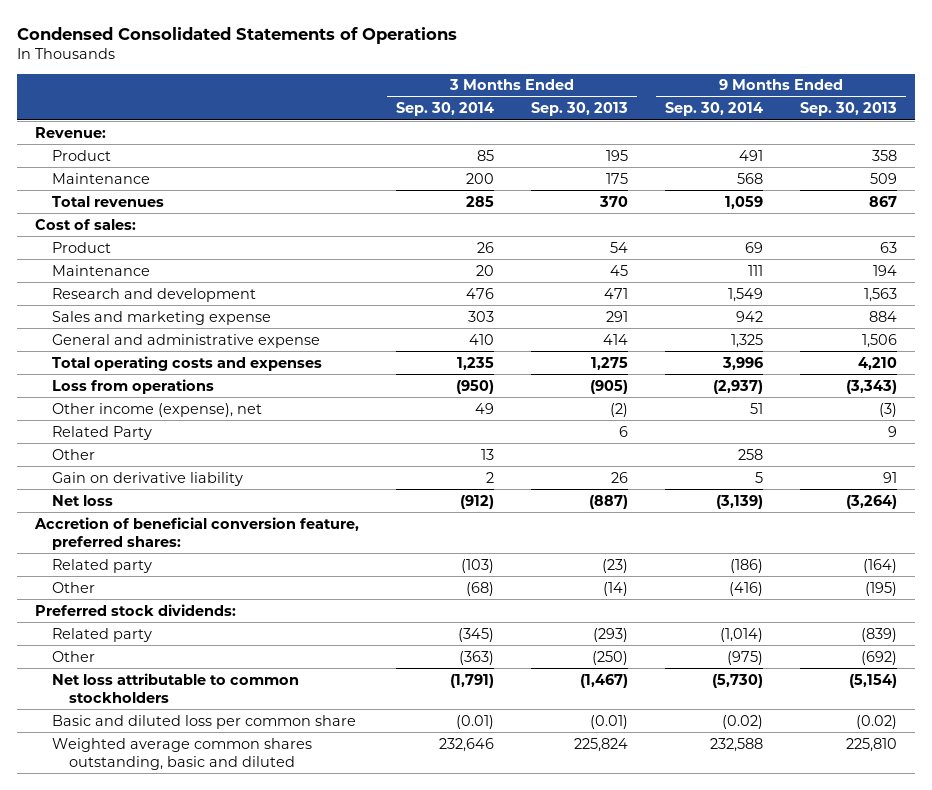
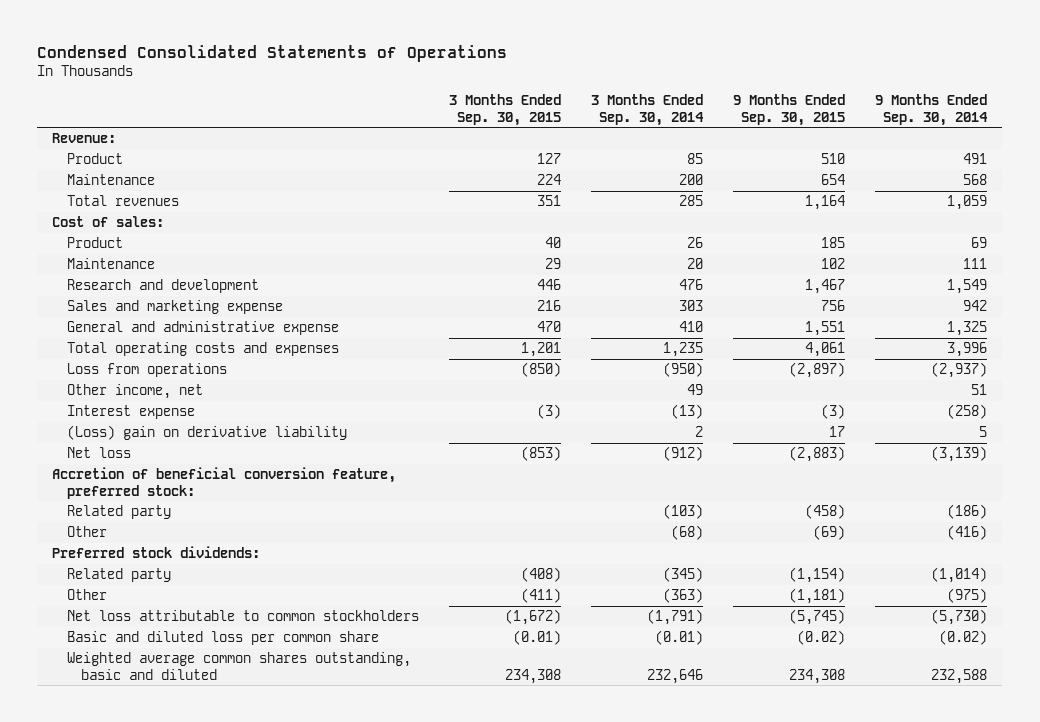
[531,102,629,117] Sep. 30, 2013 -> none
[799,102,897,117] Sep. 30, 2013 -> none
none -> [449,93,562,126] 3 Months Ended Sep. 30, 2015
none -> [733,93,846,126] 9 Months Ended Sep. 30, 2015
[52,425,153,440] Related Party -> none
[52,448,96,460] Other -> none
[52,402,263,417] Other income (expense), net -> [66,384,203,400] Other income, net
none -> [66,405,195,420] Interest expense
[52,471,244,486] Gain on derivative liability -> [66,425,347,441] (Loss) gain on derivative liability
[34,516,360,550] Accretion of beneficial conversion feature, preferred shares: -> [52,467,397,499] Accretion of beneficial conversion feature, preferred stock:

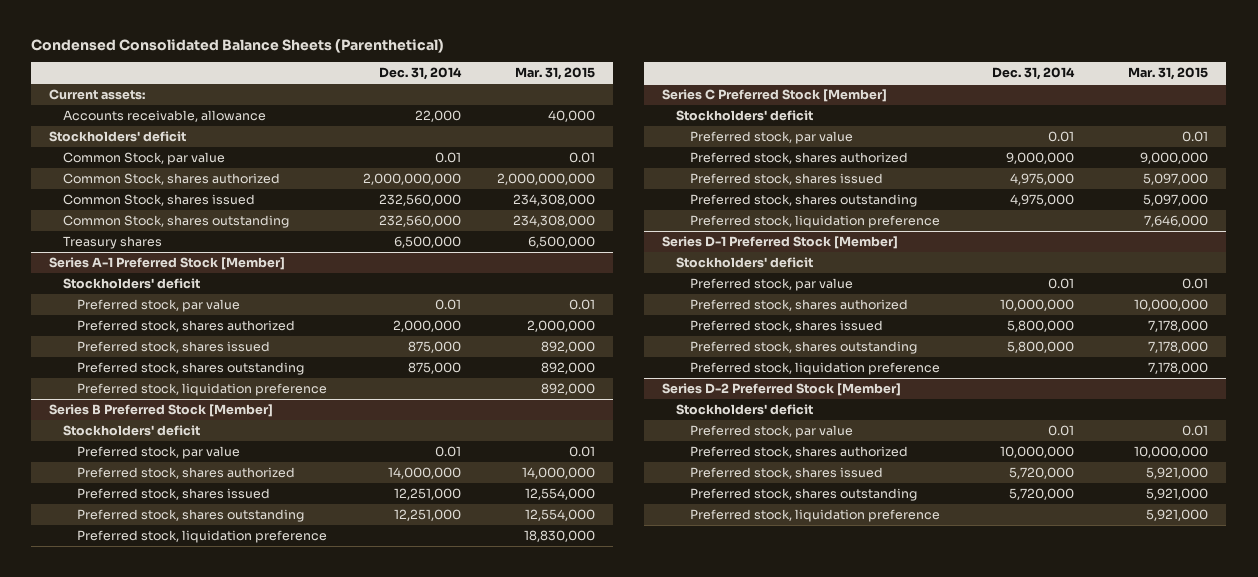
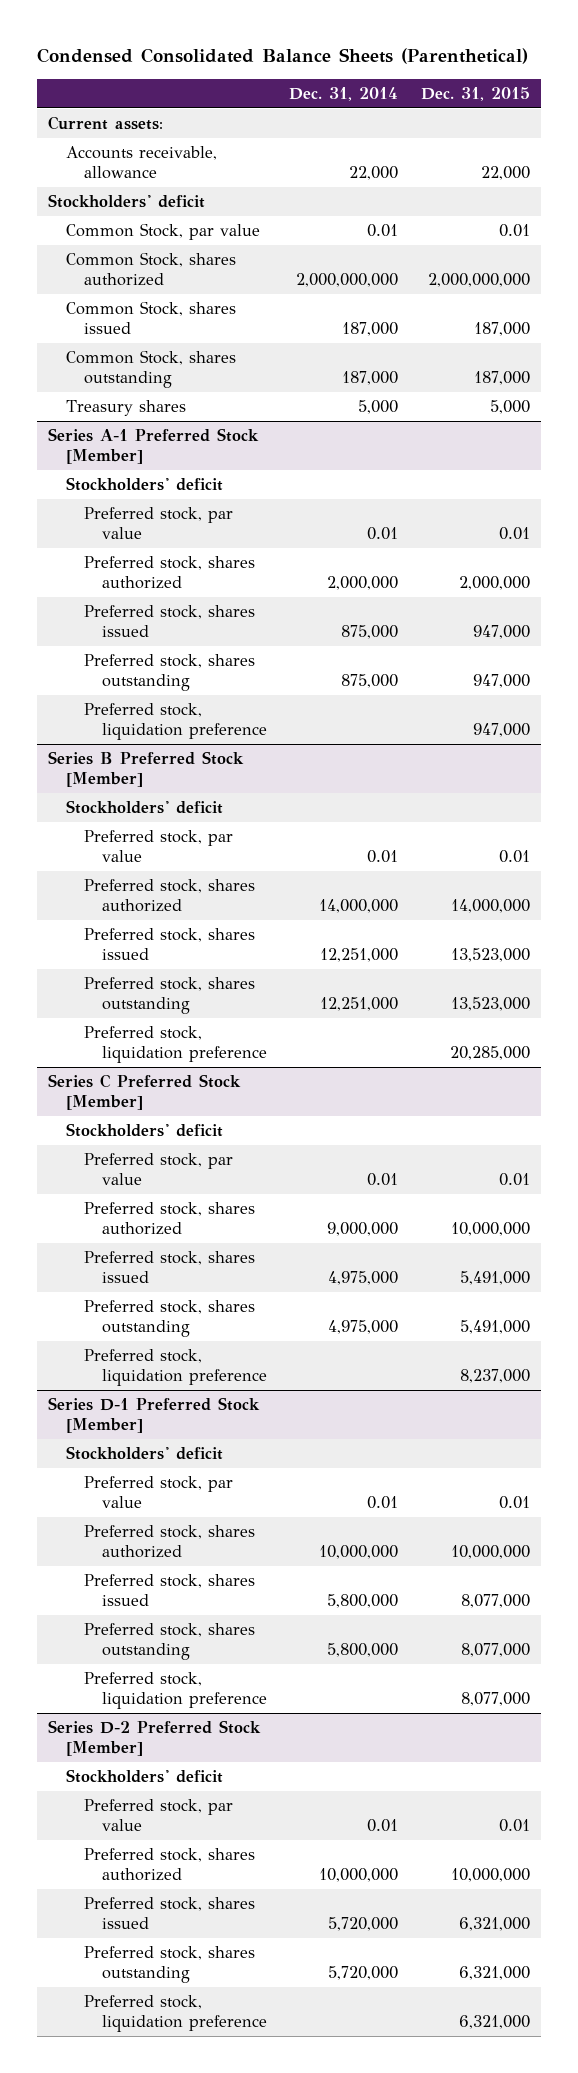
[515,67,596,81] Mar. 31, 2015 -> none
none -> [420,86,530,101] Dec. 31, 2015
[378,193,461,206] 232,560,000 -> [342,322,399,337] 187,000
[378,214,461,227] 232,560,000 -> [342,371,399,386] 187,000
[393,235,461,248] 6,500,000 -> [358,400,399,415] 5,000

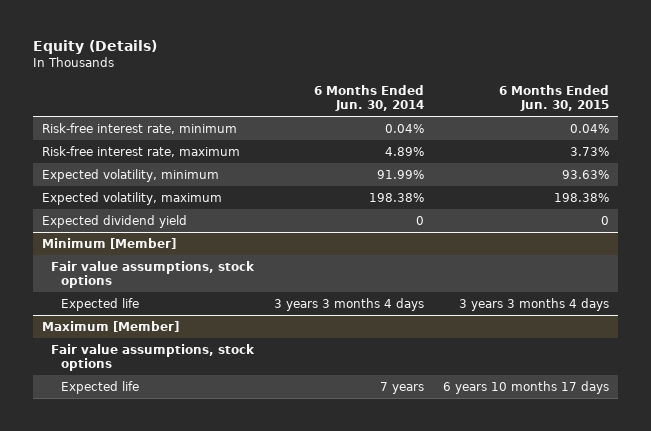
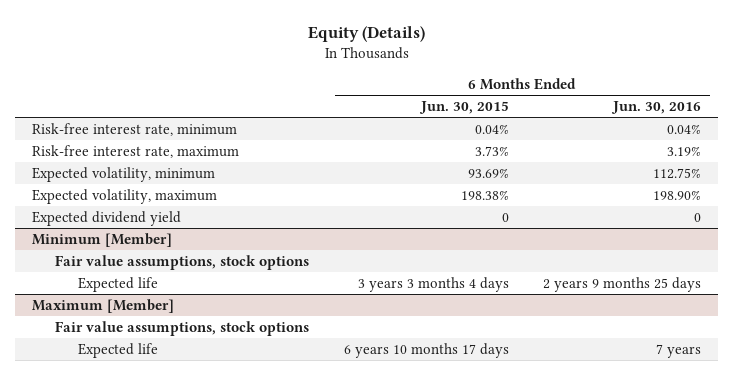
[313,84,424,112] 6 Months Ended Jun. 30, 2014 -> none
none -> [611,101,702,115] Jun. 30, 2016
[561,169,609,179] 93.63% -> [467,167,509,178] 93.69%

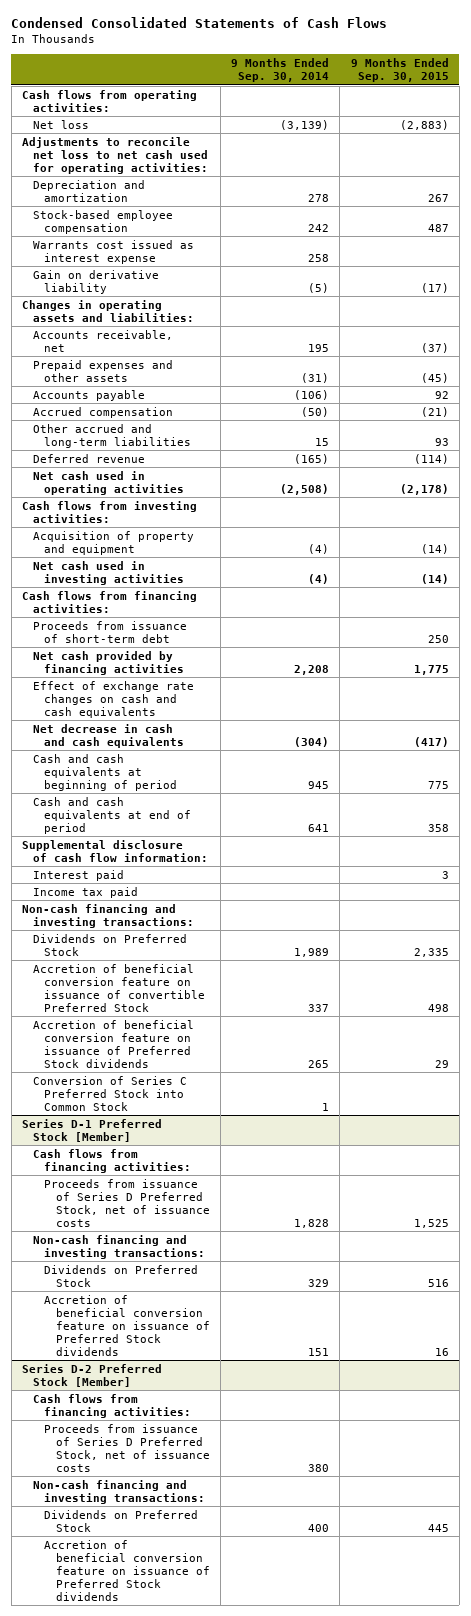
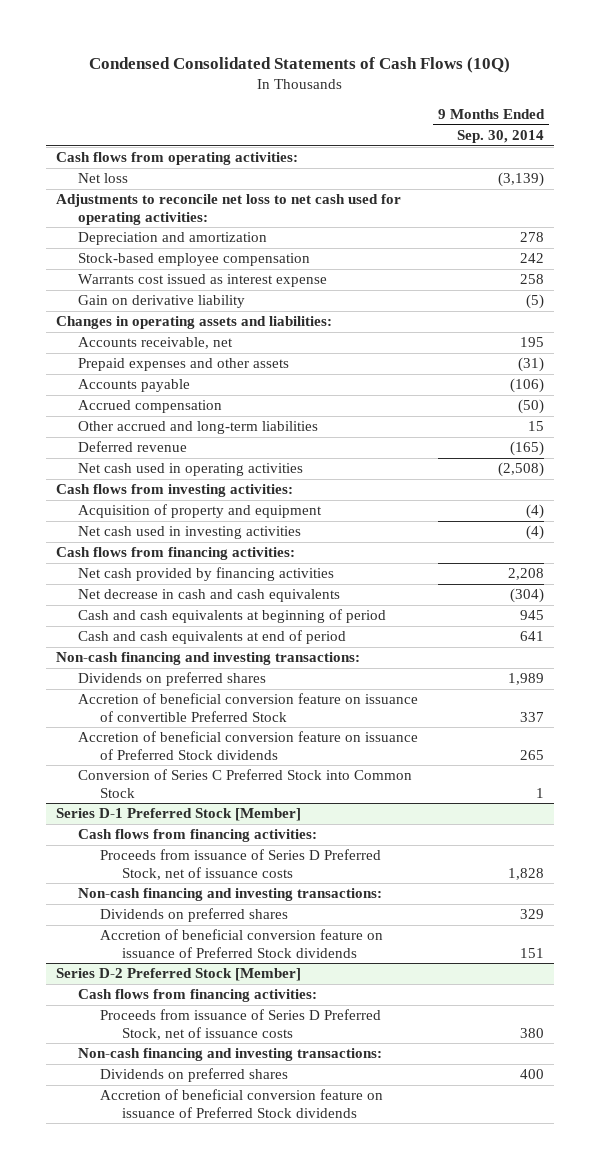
[11,17,388,29] Condensed Consolidated Statements of Cash Flows -> [88,56,510,73] Condensed Consolidated Statements of Cash Flows (10Q)
[350,58,449,83] 9 Months Ended Sep. 30, 2015 -> none
[33,620,188,643] Proceeds from issuance of short-term debt -> none
[33,680,195,718] Effect of exchange rate changes on cash and cash equivalents -> none
[21,839,209,862] Supplemental disclosure of cash flow information: -> none
[33,869,125,881] Interest paid -> none
[33,886,139,898] Income tax paid -> none
[33,933,188,956] Dividends on Preferred Stock -> [77,672,266,687] Dividends on preferred shares
[44,1264,199,1287] Dividends on Preferred Stock -> [99,908,288,923] Dividends on preferred shares
[44,1509,199,1532] Dividends on Preferred Stock -> [99,1068,288,1083] Dividends on preferred shares

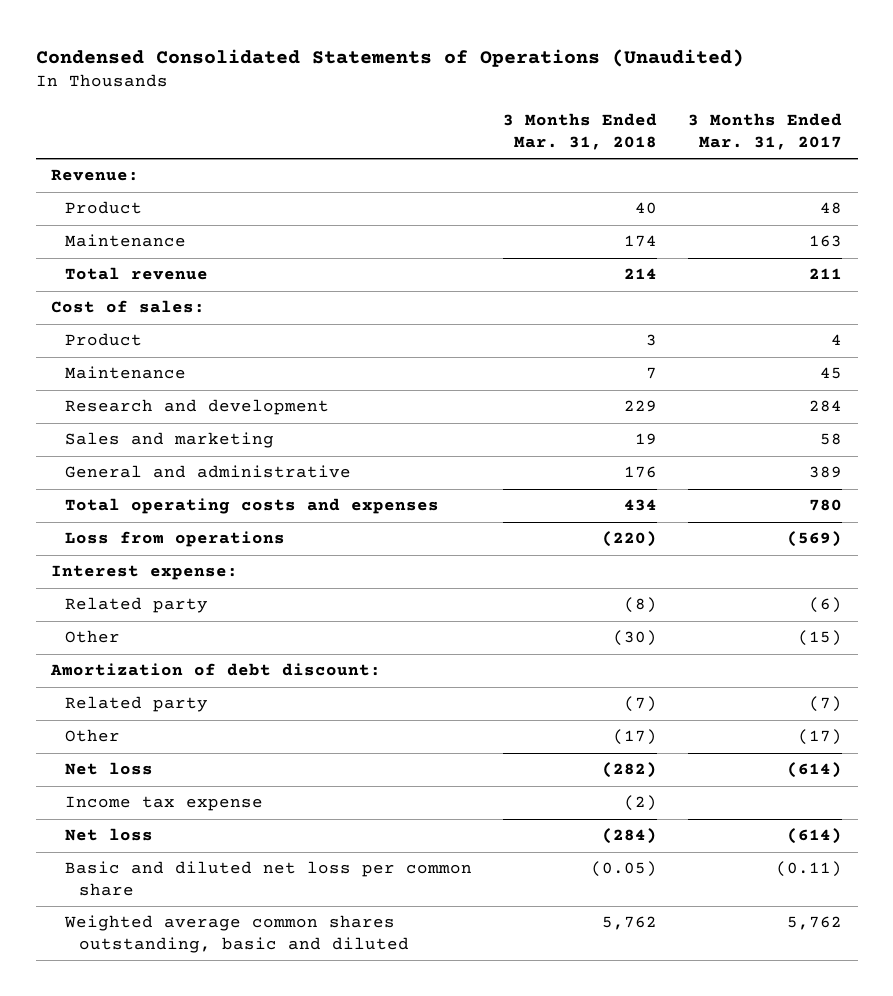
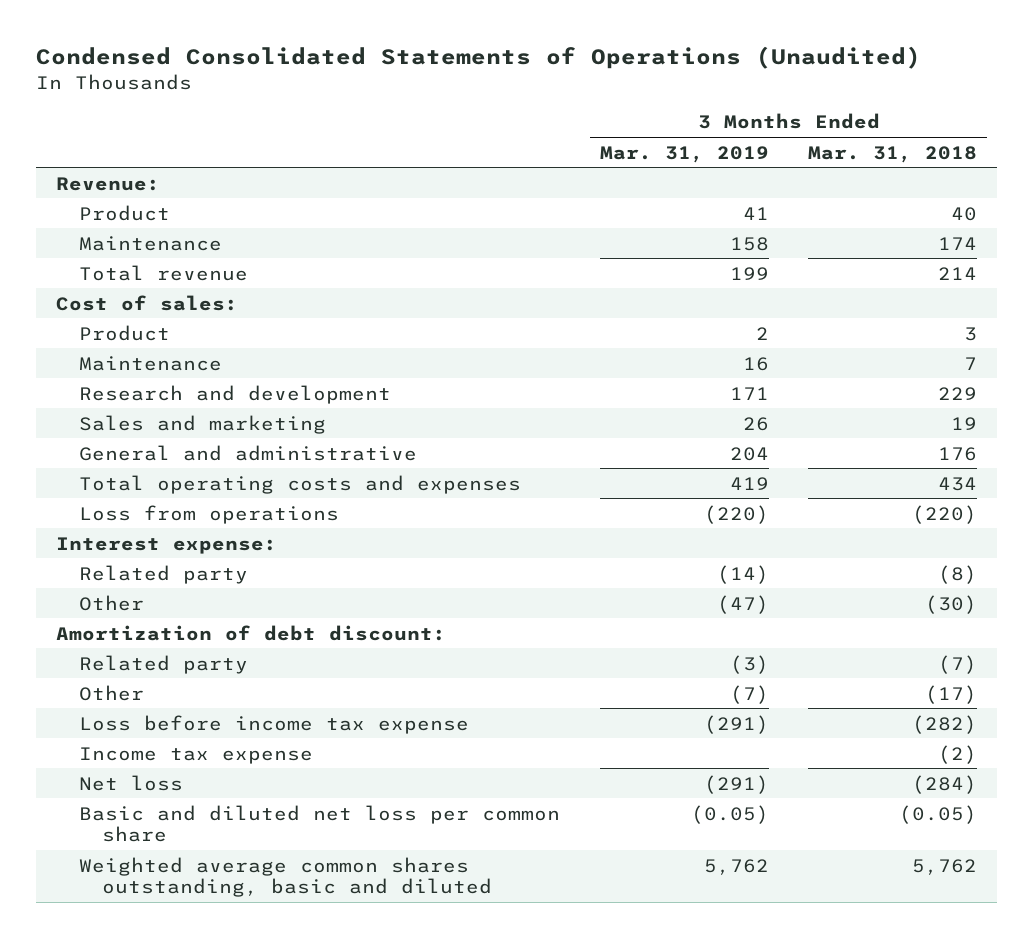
[688,113,843,150] 3 Months Ended Mar. 31, 2017 -> none
none -> [599,145,769,163] Mar. 31, 2019
[65,762,154,776] Net loss -> [78,714,469,734] Loss before income tax expense

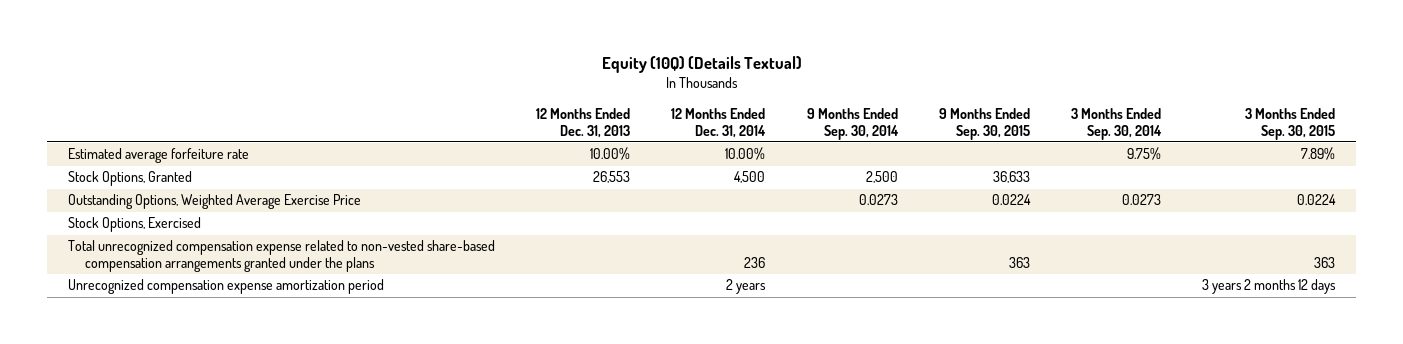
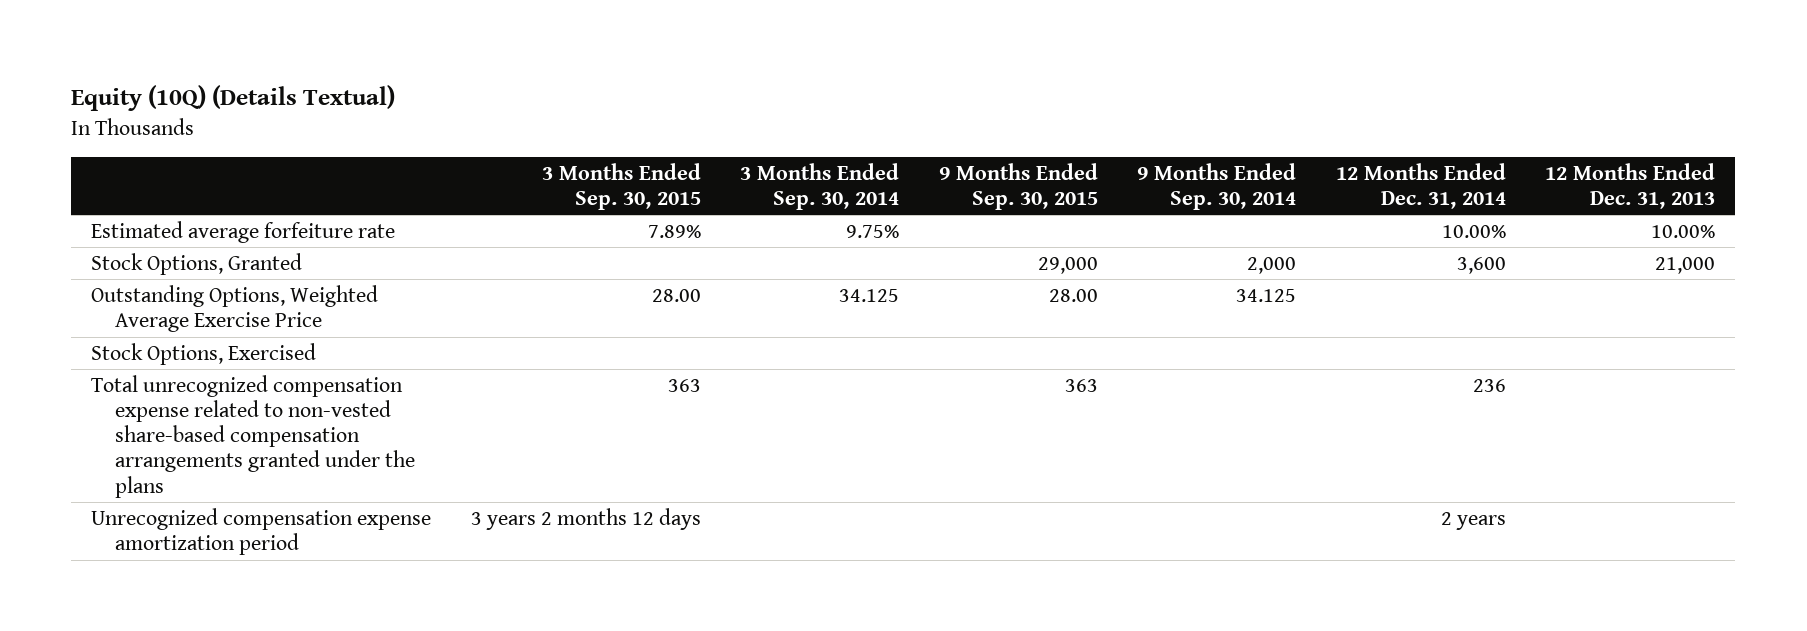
[593,171,631,184] 26,553 -> [1655,256,1716,274] 21,000
[734,171,766,184] 4,500 -> [1456,256,1506,274] 3,600
[865,171,898,184] 2,500 -> [1247,256,1297,274] 2,000
[992,171,1030,184] 36,633 -> [1037,256,1098,274] 29,000
[858,194,898,206] 0.0273 -> [1236,288,1297,302] 34.125
[991,194,1031,206] 0.0224 -> [1048,288,1098,302] 28.00
[1122,194,1162,206] 0.0273 -> [839,288,900,302] 34.125
[1297,194,1337,206] 0.0224 -> [651,288,701,302] 28.00

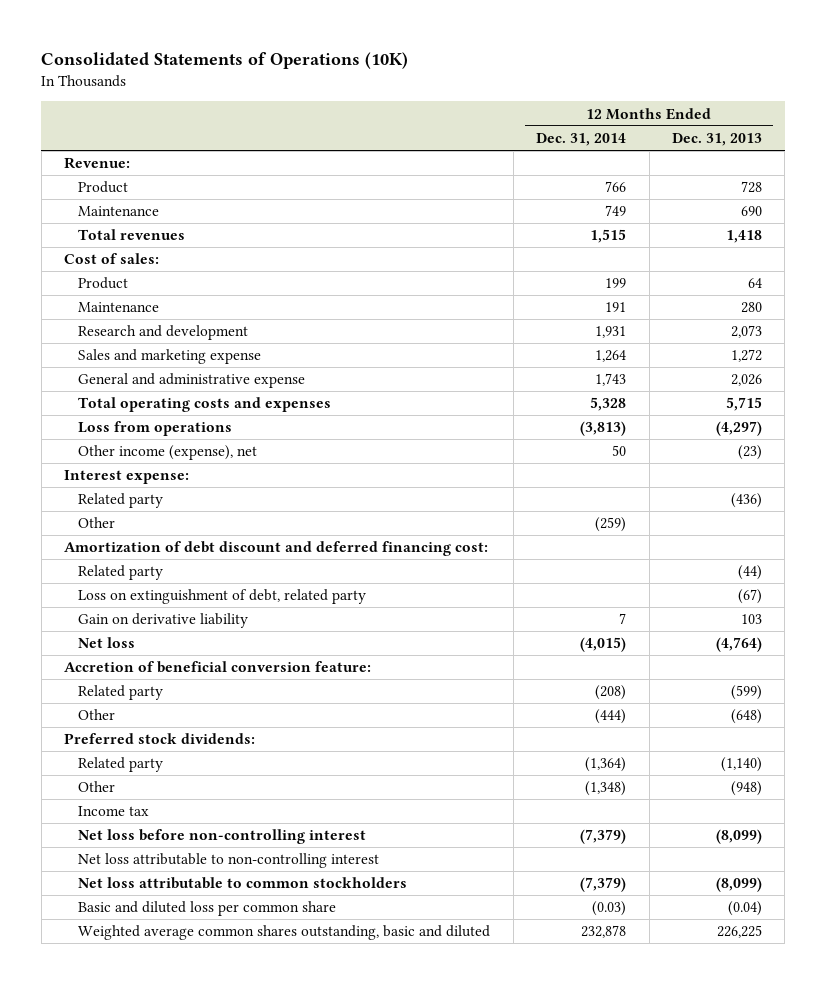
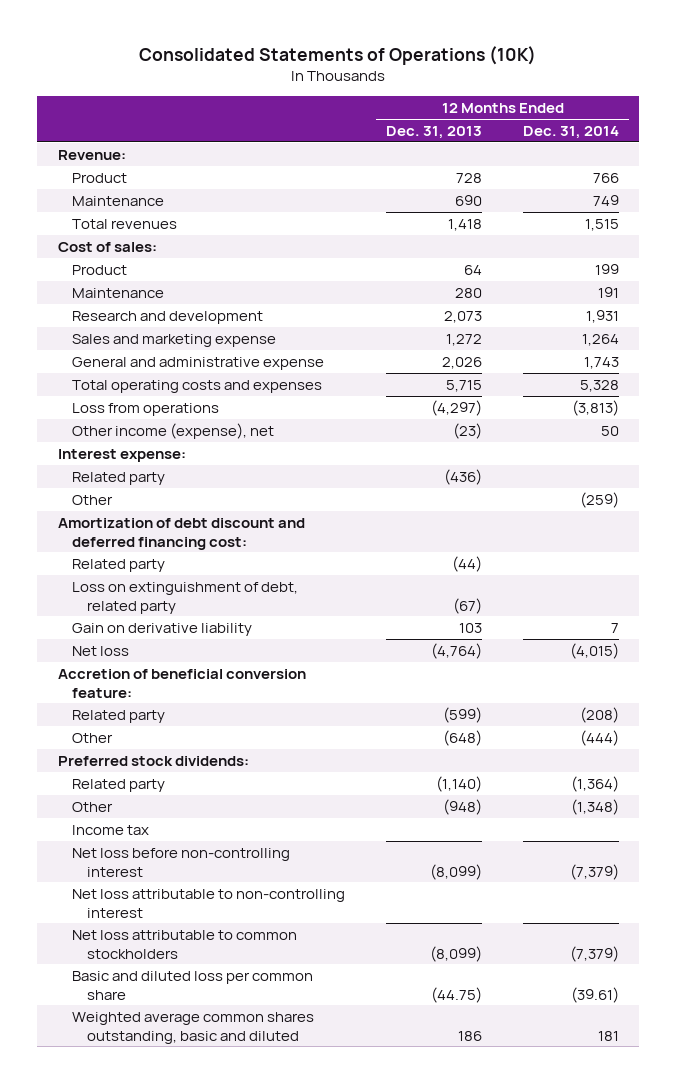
[592,901,627,917] (0.03) -> [570,986,619,1003] (39.61)
[727,901,762,917] (0.04) -> [431,986,483,1003] (44.75)
[581,925,627,939] 232,878 -> [597,1030,619,1041] 181
[716,925,762,939] 226,225 -> [458,1030,483,1041] 186

